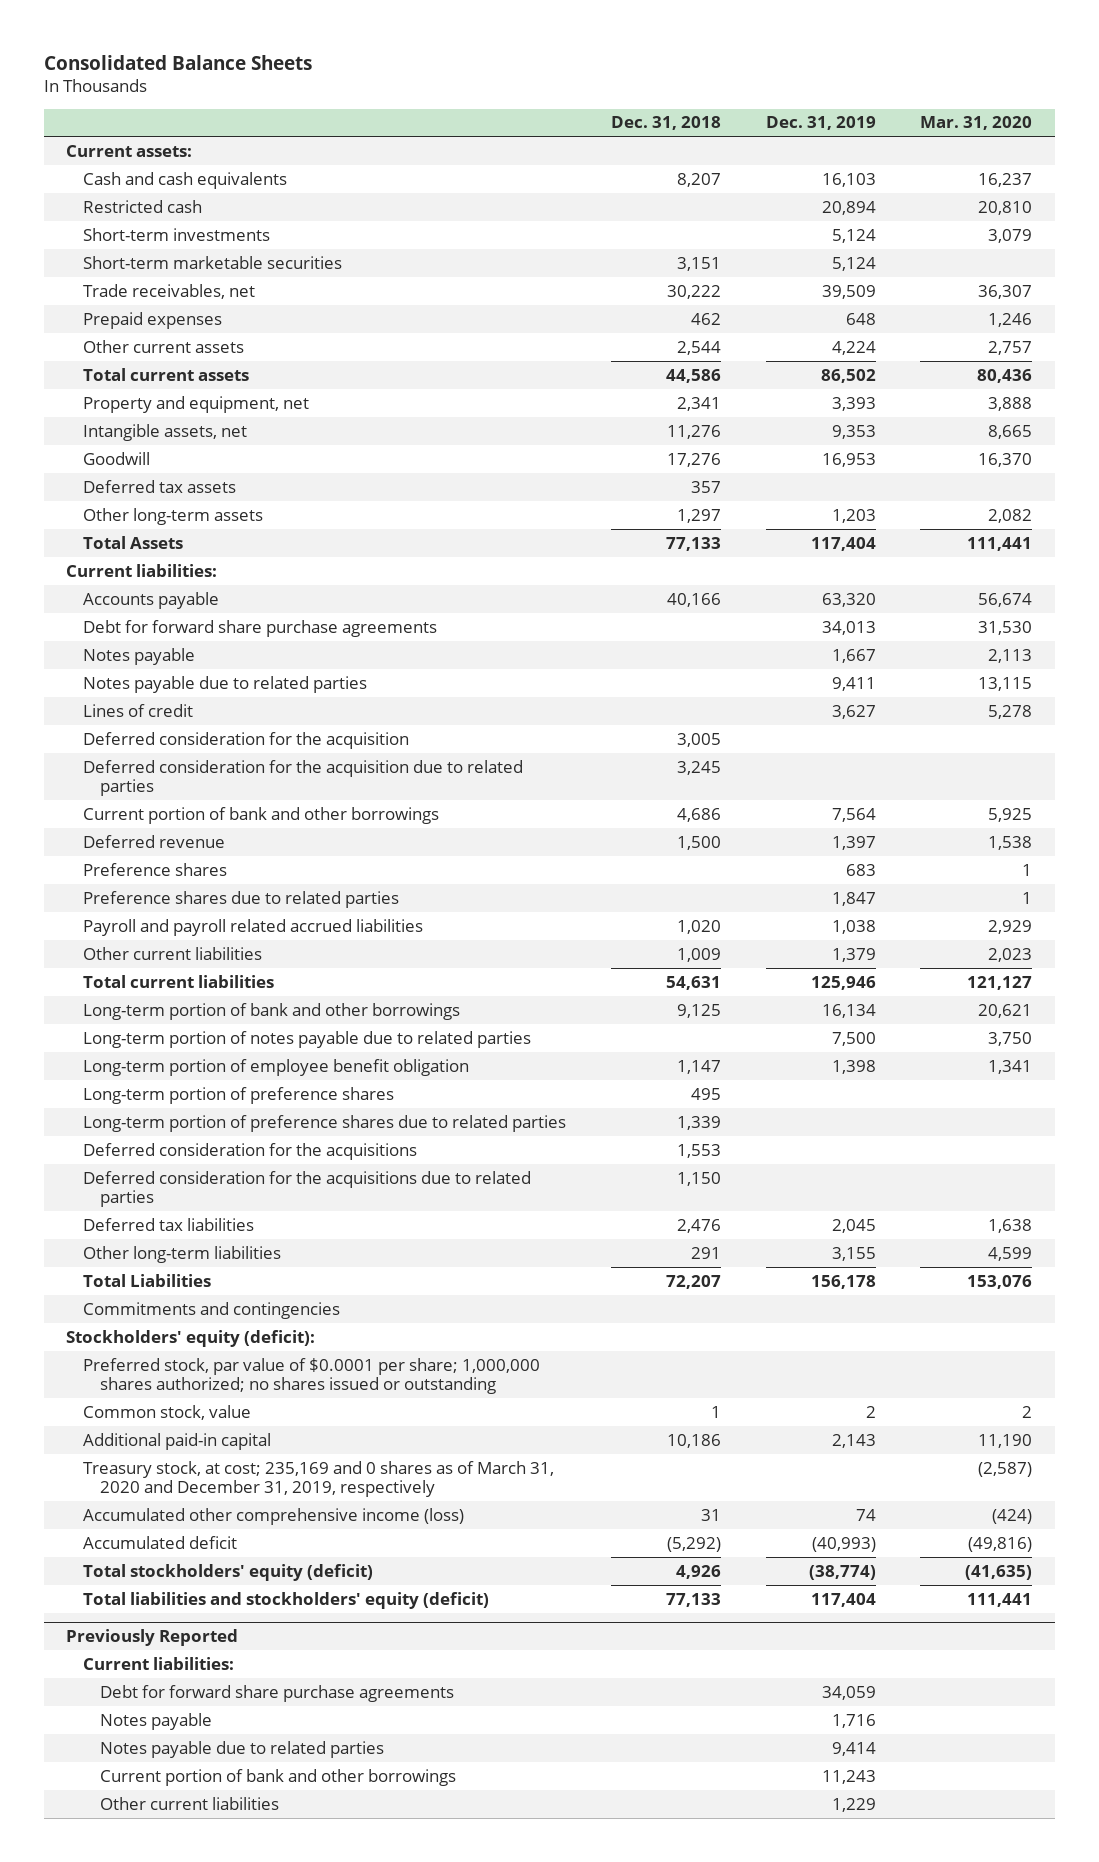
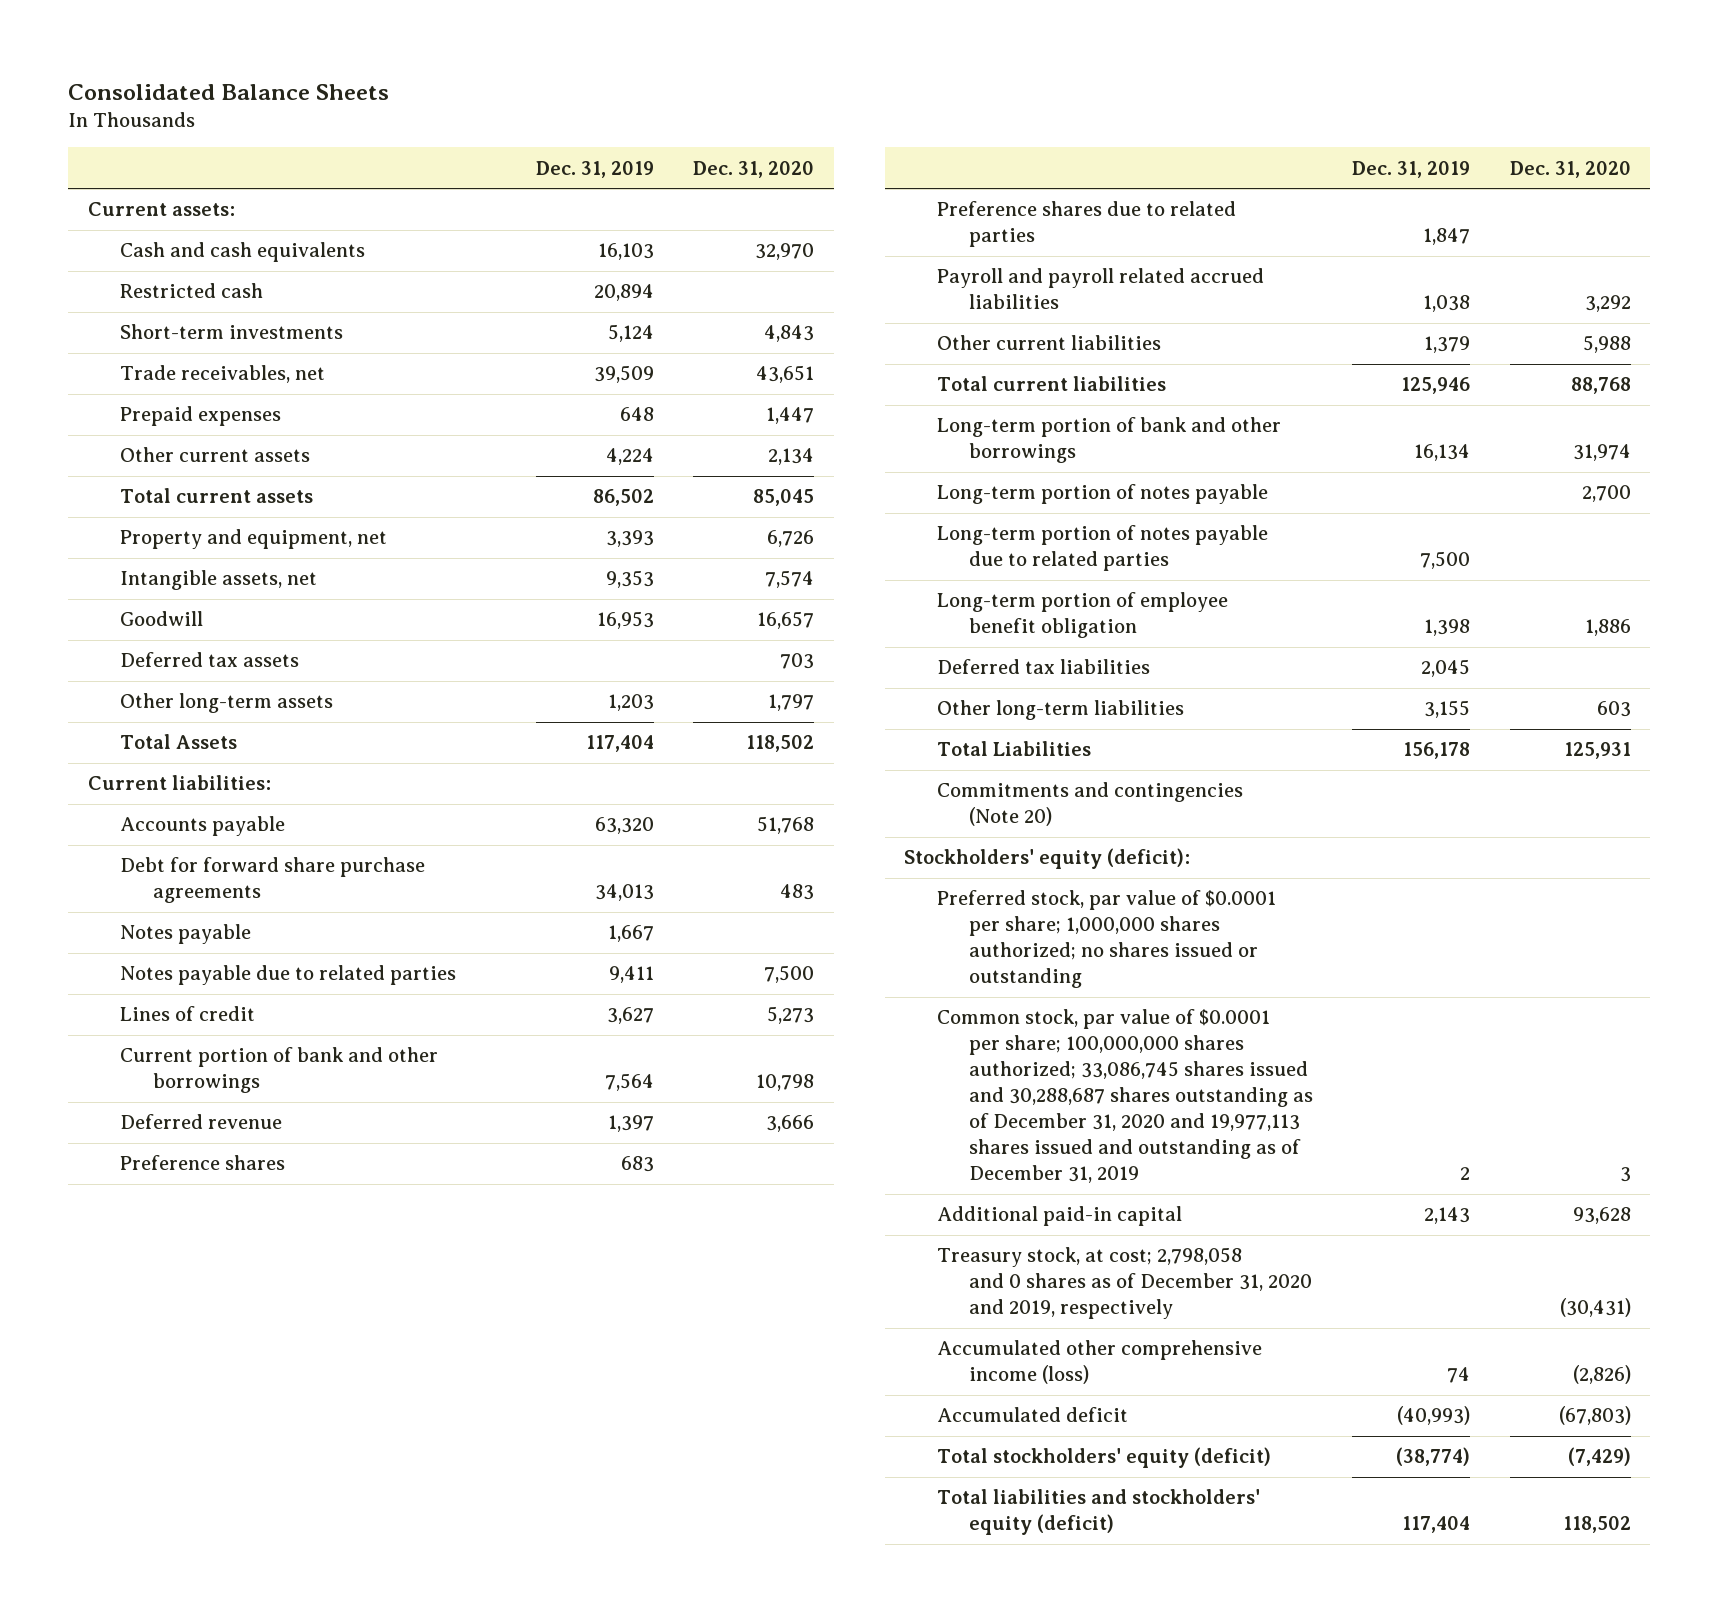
[610,116,721,131] Dec. 31, 2018 -> none
[920,116,1033,131] Mar. 31, 2020 -> none
none -> [693,160,815,178] Dec. 31, 2020
[83,255,343,269] Short-term marketable securities -> none
[83,731,410,749] Deferred consideration for the acquisition -> none
[83,759,524,796] Deferred consideration for the acquisition due to related parties -> none
none -> [936,484,1268,505] Long-term portion of notes payable
[83,1086,395,1104] Long-term portion of preference shares -> none
[83,1114,567,1132] Long-term portion of preference shares due to related parties -> none
[83,1142,418,1160] Deferred consideration for the acquisitions -> none
[83,1170,532,1207] Deferred consideration for the acquisitions due to related parties -> none
[83,1301,341,1319] Commitments and contingencies -> [936,782,1243,827] Commitments and contingencies (Note 20)
[83,1404,252,1420] Common stock, value -> [936,1009,1313,1184] Common stock, par value of $0.0001 per share; 100,000,000 shares authorized; 33,086,745 shares issued and 30,288,687 shares outstanding as of December 31, 2020 and 19,977,113 shares issued and outstanding as of December 31, 2019
[83,1460,555,1497] Treasury stock, at cost; 235,169 and 0 shares as of March 31, 2020 and December 31, 2019, respectively -> [936,1247,1312,1320] Treasury stock, at cost; 2,798,058 and 0 shares as of December 31, 2020 and 2019, respectively
[66,1629,239,1647] Previously Reported -> none
[83,1656,235,1670] Current liabilities: -> none
[99,1684,454,1702] Debt for forward share purchase agreements -> none
[99,1712,212,1730] Notes payable -> none
[99,1740,384,1758] Notes payable due to related parties -> none
[99,1768,456,1786] Current portion of bank and other borrowings -> none
[99,1796,279,1810] Other current liabilities -> none

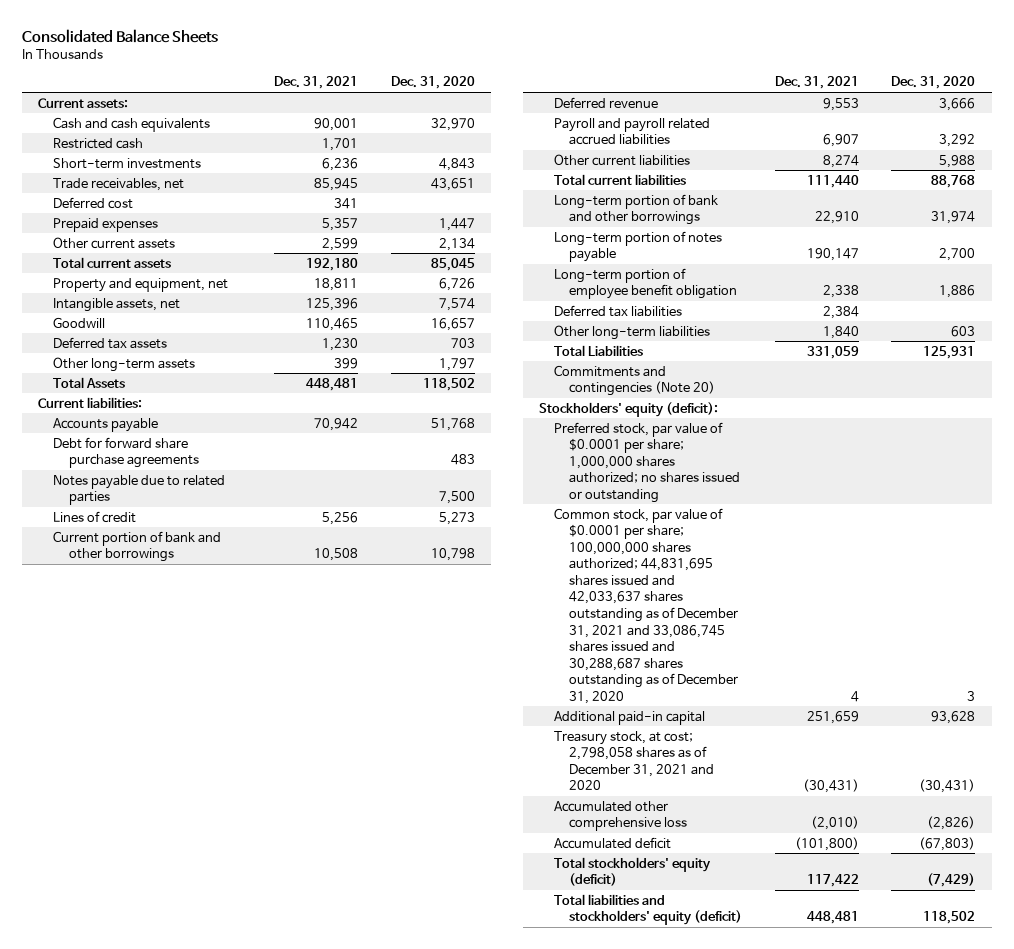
[536,160,655,178] Dec. 31, 2019 -> none
none -> [274,76,359,90] Dec. 31, 2021
none -> [53,196,134,209] Deferred cost
[120,924,252,945] Notes payable -> none
[120,1155,286,1171] Preference shares -> none
[936,201,1236,248] Preference shares due to related parties -> none
[936,525,1268,572] Long-term portion of notes payable due to related parties -> none
[936,1009,1313,1184] Common stock, par value of $0.0001 per share; 100,000,000 shares authorized; 33,086,745 shares issued and 30,288,687 shares outstanding as of December 31, 2020 and 19,977,113 shares issued and outstanding as of December 31, 2019 -> [554,507,739,704] Common stock, par value of $0.0001 per share; 100,000,000 shares authorized; 44,831,695 shares issued and 42,033,637 shares outstanding as of December 31, 2021 and 33,086,745 shares issued and 30,288,687 shares outstanding as of December 31, 2020
[936,1247,1312,1320] Treasury stock, at cost; 2,798,058 and 0 shares as of December 31, 2020 and 2019, respectively -> [554,730,715,791] Treasury stock, at cost; 2,798,058 shares as of December 31, 2021 and 2020
[936,1340,1262,1385] Accumulated other comprehensive income (loss) -> [554,800,688,832] Accumulated other comprehensive loss

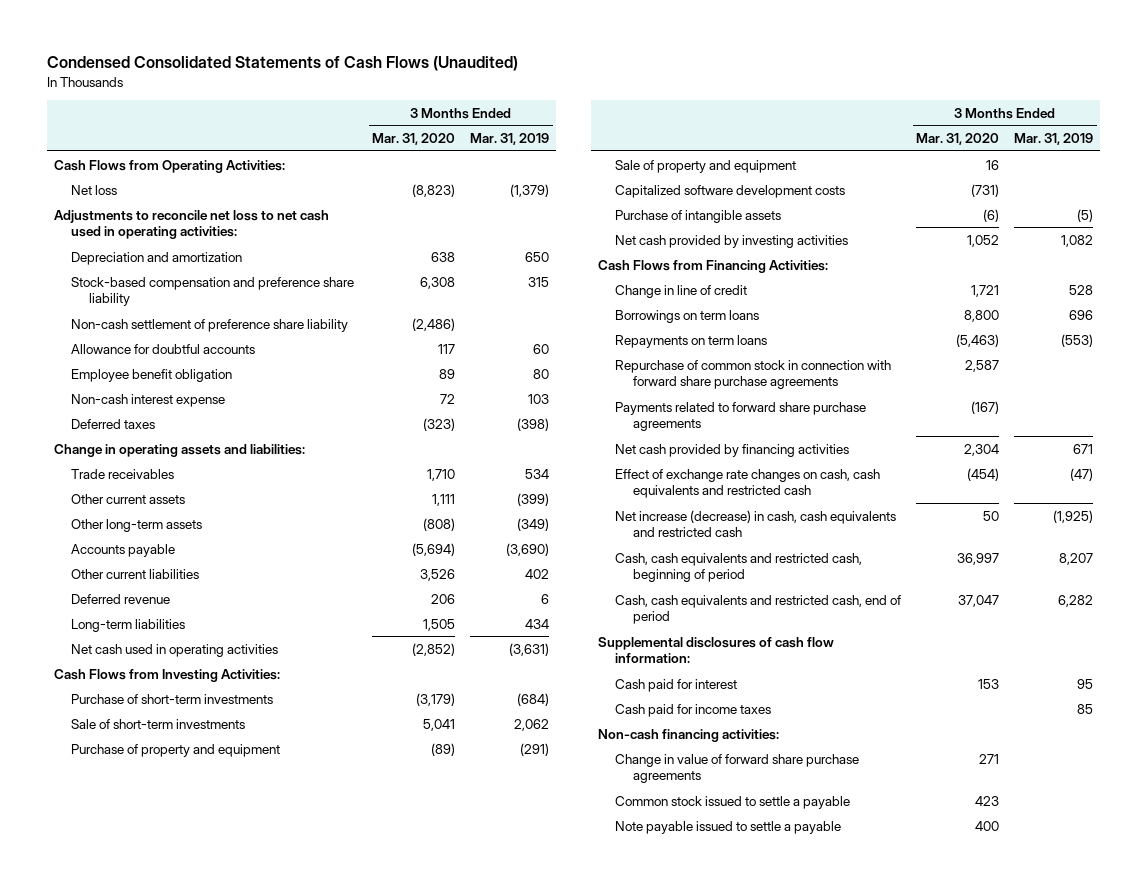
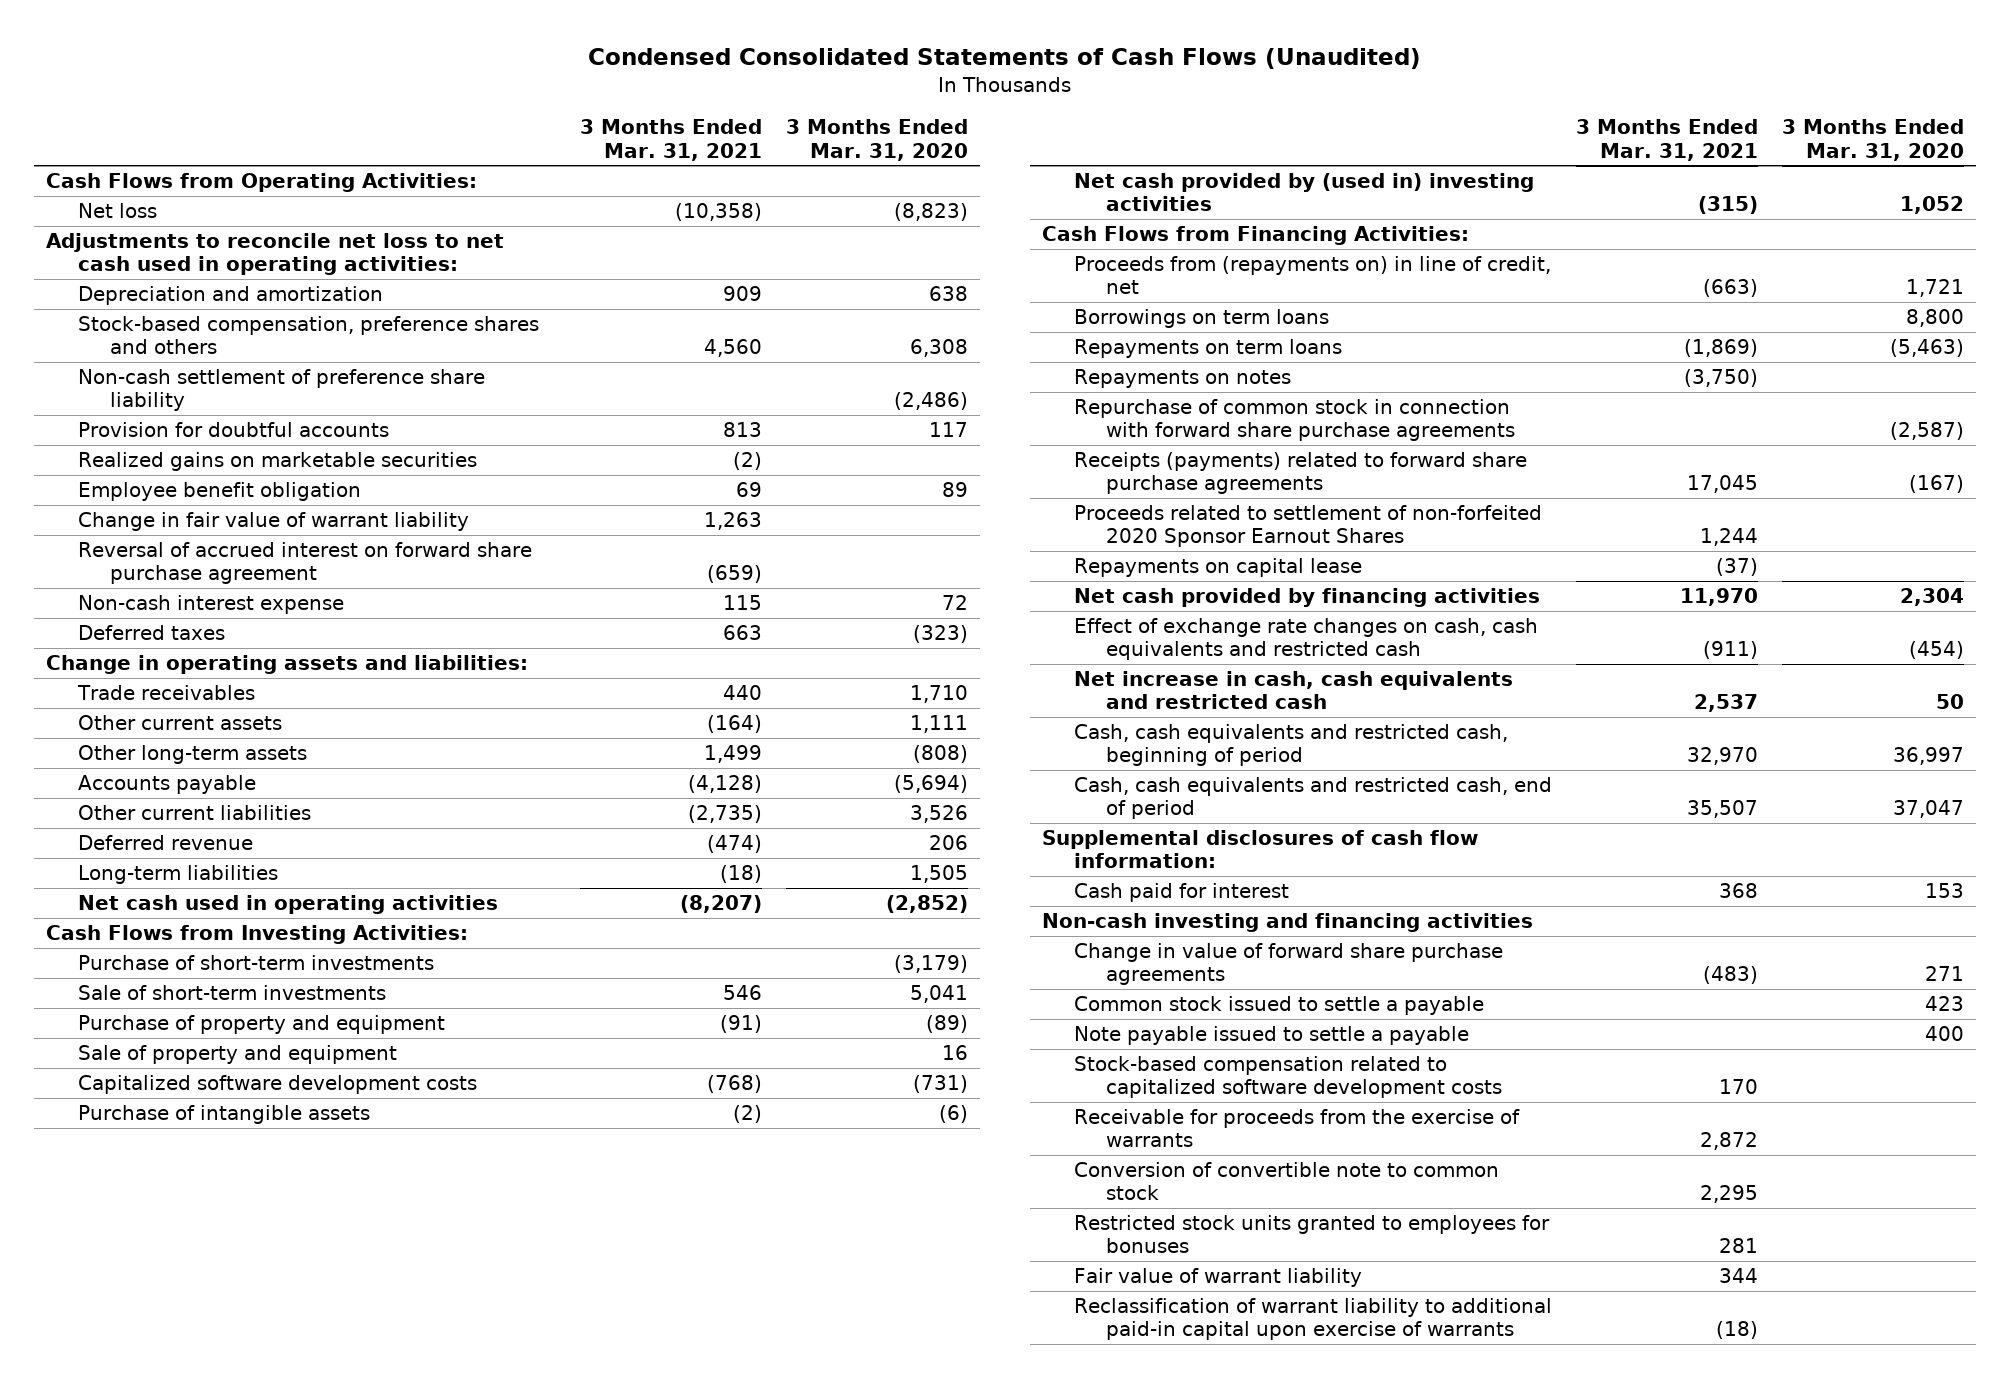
[470,133,550,146] Mar. 31, 2019 -> none
none -> [580,119,763,161] 3 Months Ended Mar. 31, 2021
[71,276,355,307] Stock-based compensation and preference share liability -> [78,316,540,355] Stock-based compensation, preference shares and others
[71,343,256,354] Allowance for doubtful accounts -> [78,422,390,438] Provision for doubtful accounts
none -> [78,452,478,472] Realized gains on marketable securities
none -> [78,512,470,532] Change in fair value of warrant liability
none -> [78,542,533,585] Reversal of accrued interest on forward share purchase agreement
[615,234,849,248] Net cash provided by investing activities -> [1073,173,1534,212] Net cash provided by (used in) investing activities
[615,284,748,298] Change in line of credit -> [1073,256,1551,295] Proceeds from (repayments on) in line of credit, net
none -> [1073,369,1291,389] Repayments on notes
[965,359,1000,372] 2,587 -> [1889,422,1964,441] (2,587)
[615,401,867,432] Payments related to forward share purchase agreements -> [1073,452,1527,495] Receipts (payments) related to forward share purchase agreements
none -> [1073,505,1542,548] Proceeds related to settlement of non-forfeited 2020 Sponsor Earnout Shares
none -> [1073,558,1362,578] Repayments on capital lease
[615,509,897,538] Net increase (decrease) in cash, cash equivalents and restricted cash -> [1073,671,1513,710] Net increase in cash, cash equivalents and restricted cash
[615,703,772,717] Cash paid for income taxes -> none
[598,728,780,742] Non-cash financing activities: -> [1041,913,1533,933] Non-cash investing and financing activities
none -> [1073,1056,1502,1099] Stock-based compensation related to capitalized software development costs
none -> [1073,1109,1520,1148] Receivable for proceeds from the exercise of warrants
none -> [1073,1162,1499,1201] Conversion of convertible note to common stock
none -> [1073,1215,1550,1254] Restricted stock units granted to employees for bonuses
none -> [1073,1268,1362,1288] Fair value of warrant liability
none -> [1073,1298,1552,1341] Reclassification of warrant liability to additional paid-in capital upon exercise of warrants

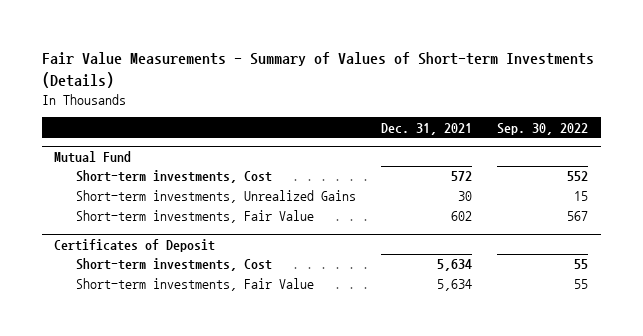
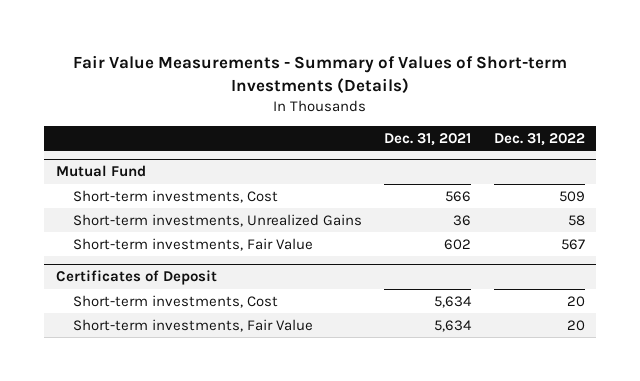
[497,122,589,135] Sep. 30, 2022 -> none
none -> [493,132,585,146] Dec. 31, 2022
[451,171,473,182] 572 -> [445,190,472,202] 566
[458,191,473,202] 30 -> [453,214,472,226] 36

